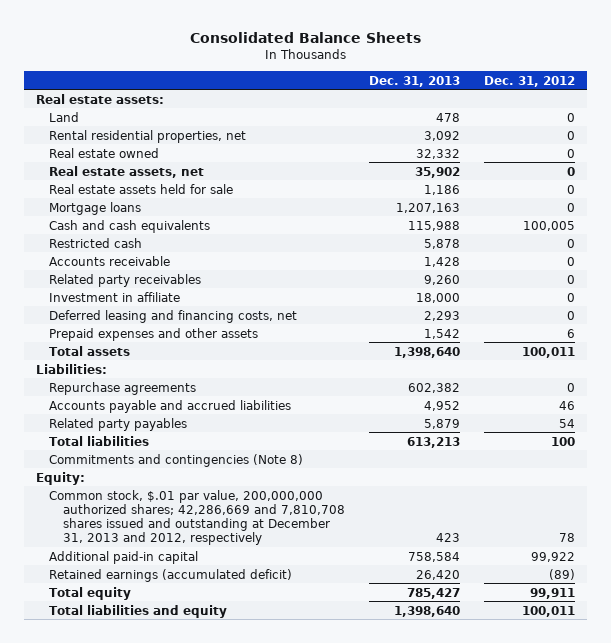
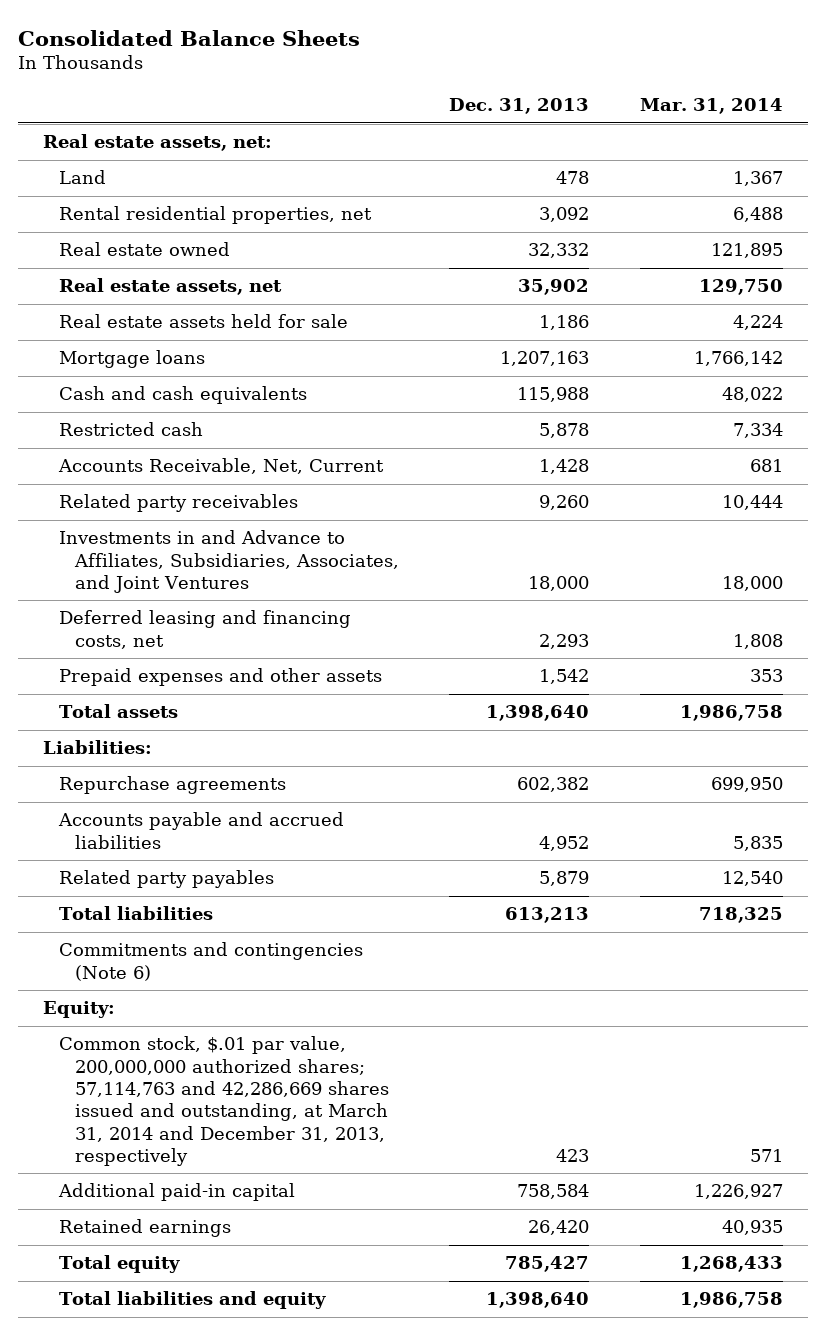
[484,75,576,87] Dec. 31, 2012 -> none
none -> [639,98,783,115] Mar. 31, 2014
[36,93,165,104] Real estate assets: -> [43,134,273,152] Real estate assets, net:
[49,255,171,266] Accounts receivable -> [58,458,385,475] Accounts Receivable, Net, Current
[49,291,181,302] Investment in affiliate -> [59,530,400,593] Investments in and Advance to Affiliates, Subsidiaries, Associates, and Joint Ventures
[49,453,304,467] Commitments and contingencies (Note 8) -> [59,942,364,981] Commitments and contingencies (Note 6)
[49,489,345,546] Common stock, $.01 par value, 200,000,000 authorized shares; 42,286,669 and 7,810,708 shares issued and outstanding at December 31, 2013 and 2012, respectively -> [59,1036,390,1166] Common stock, $.01 par value, 200,000,000 authorized shares; 57,114,763 and 42,286,669 shares issued and outstanding, at March 31, 2014 and December 31, 2013, respectively
[49,568,293,582] Retained earnings (accumulated deficit) -> [59,1219,232,1238] Retained earnings

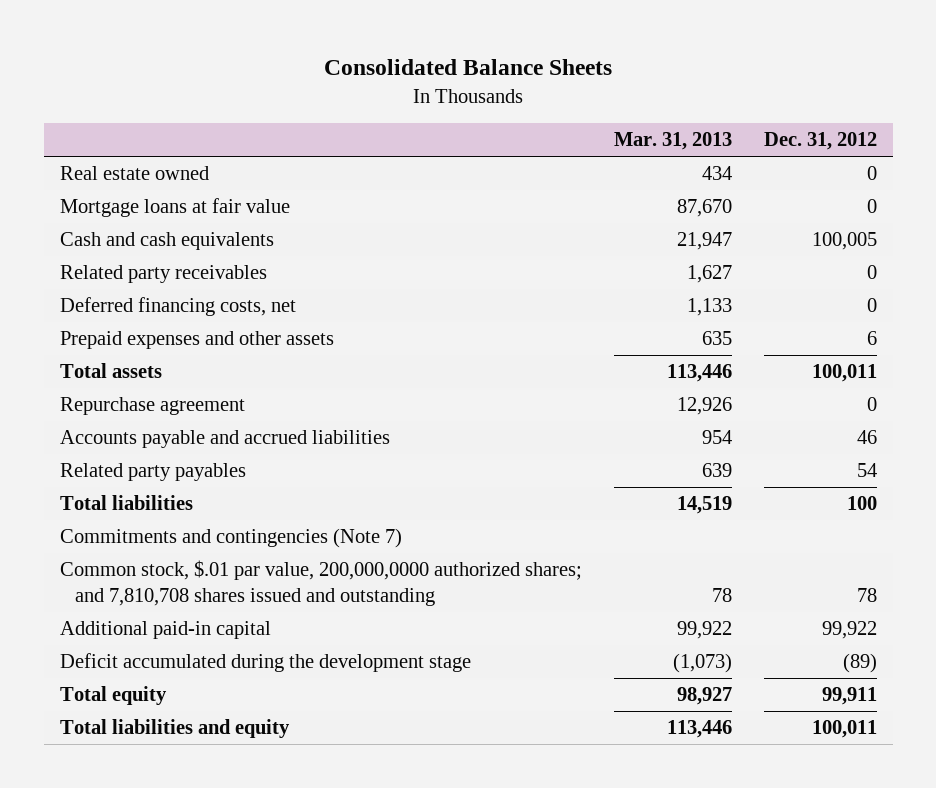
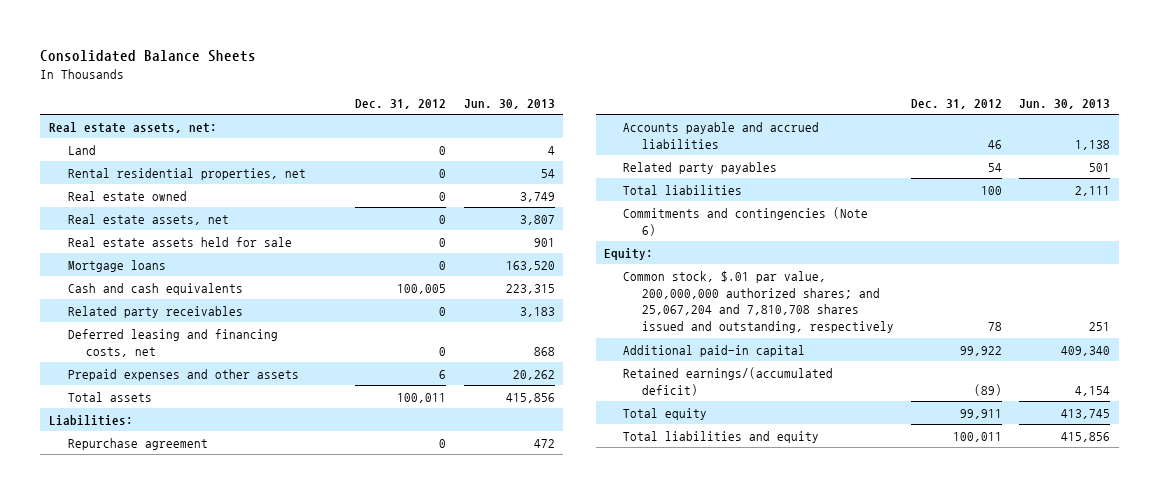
[613,132,732,151] Mar. 31, 2013 -> none
none -> [463,98,555,109] Jun. 30, 2013
none -> [48,121,217,133] Real estate assets, net:
none -> [67,144,96,155] Land
none -> [67,167,306,180] Rental residential properties, net
none -> [67,213,229,225] Real estate assets, net
none -> [67,236,292,247] Real estate assets held for sale
[59,198,290,218] Mortgage loans at fair value -> [67,259,166,272] Mortgage loans
[59,297,296,317] Deferred financing costs, net -> [67,328,278,357] Deferred leasing and financing costs, net
none -> [48,414,133,426] Liabilities:
[59,528,402,549] Commitments and contingencies (Note 7) -> [622,206,868,236] Commitments and contingencies (Note 6)
none -> [604,247,654,260] Equity:
[59,560,582,606] Common stock, $.01 par value, 200,000,0000 authorized shares; and 7,810,708 shares issued and outstanding -> [622,270,894,333] Common stock, $.01 par value, 200,000,000 authorized shares; and 25,067,204 and 7,810,708 shares issued and outstanding, respectively
[59,653,471,673] Deficit accumulated during the development stage -> [622,366,833,396] Retained earnings/(accumulated deficit)

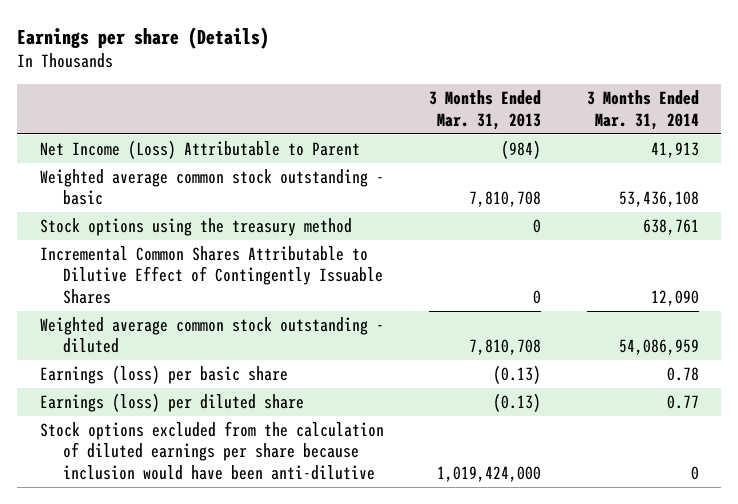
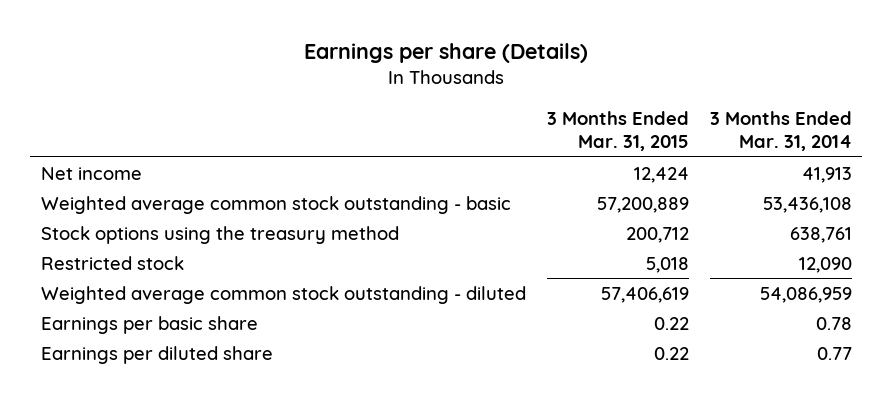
[429,90,542,130] 3 Months Ended Mar. 31, 2013 -> none
none -> [546,110,689,152] 3 Months Ended Mar. 31, 2015
[39,140,360,160] Net Income (Loss) Attributable to Parent -> [40,166,142,180] Net income
[39,246,384,304] Incremental Common Shares Attributable to Dilutive Effect of Contingently Issuable Shares -> [40,255,184,270] Restricted stock
[39,421,384,480] Stock options excluded from the calculation of diluted earnings per share because inclusion would have been anti-dilutive -> none
[39,365,288,385] Earnings (loss) per basic share -> [40,315,258,334] Earnings per basic share
[39,393,304,413] Earnings (loss) per diluted share -> [40,345,273,364] Earnings per diluted share

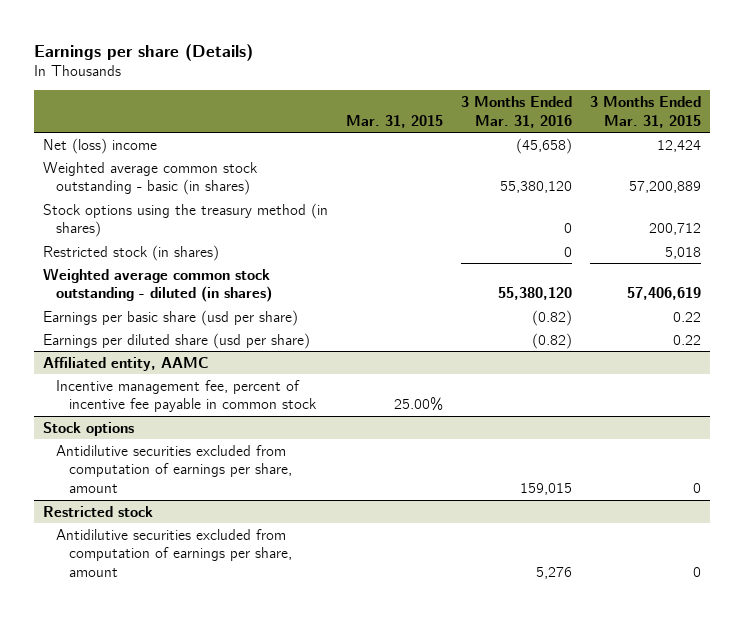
[709,110,852,152] 3 Months Ended Mar. 31, 2014 -> none
none -> [345,114,443,128] Mar. 31, 2015
none -> [460,96,572,128] 3 Months Ended Mar. 31, 2016
[40,166,142,180] Net income -> [43,137,158,154] Net (loss) income
[40,195,511,214] Weighted average common stock outstanding - basic -> [43,161,259,196] Weighted average common stock outstanding - basic (in shares)
[40,225,399,244] Stock options using the treasury method -> [43,202,329,238] Stock options using the treasury method (in shares)
[40,255,184,270] Restricted stock -> [43,244,220,261] Restricted stock (in shares)
[40,285,526,304] Weighted average common stock outstanding - diluted -> [43,267,273,303] Weighted average common stock outstanding - diluted (in shares)
[40,315,258,334] Earnings per basic share -> [43,309,299,326] Earnings per basic share (usd per share)
[40,345,273,364] Earnings per diluted share -> [43,332,311,349] Earnings per diluted share (usd per share)
none -> [43,356,210,371] Affiliated entity, AAMC
none -> [56,379,318,413] Incentive management fee, percent of incentive fee payable in common stock
none -> [43,421,135,436] Stock options
none -> [56,444,293,494] Antidilutive securities excluded from computation of earnings per share, amount
none -> [43,505,154,517] Restricted stock
none -> [56,528,293,578] Antidilutive securities excluded from computation of earnings per share, amount

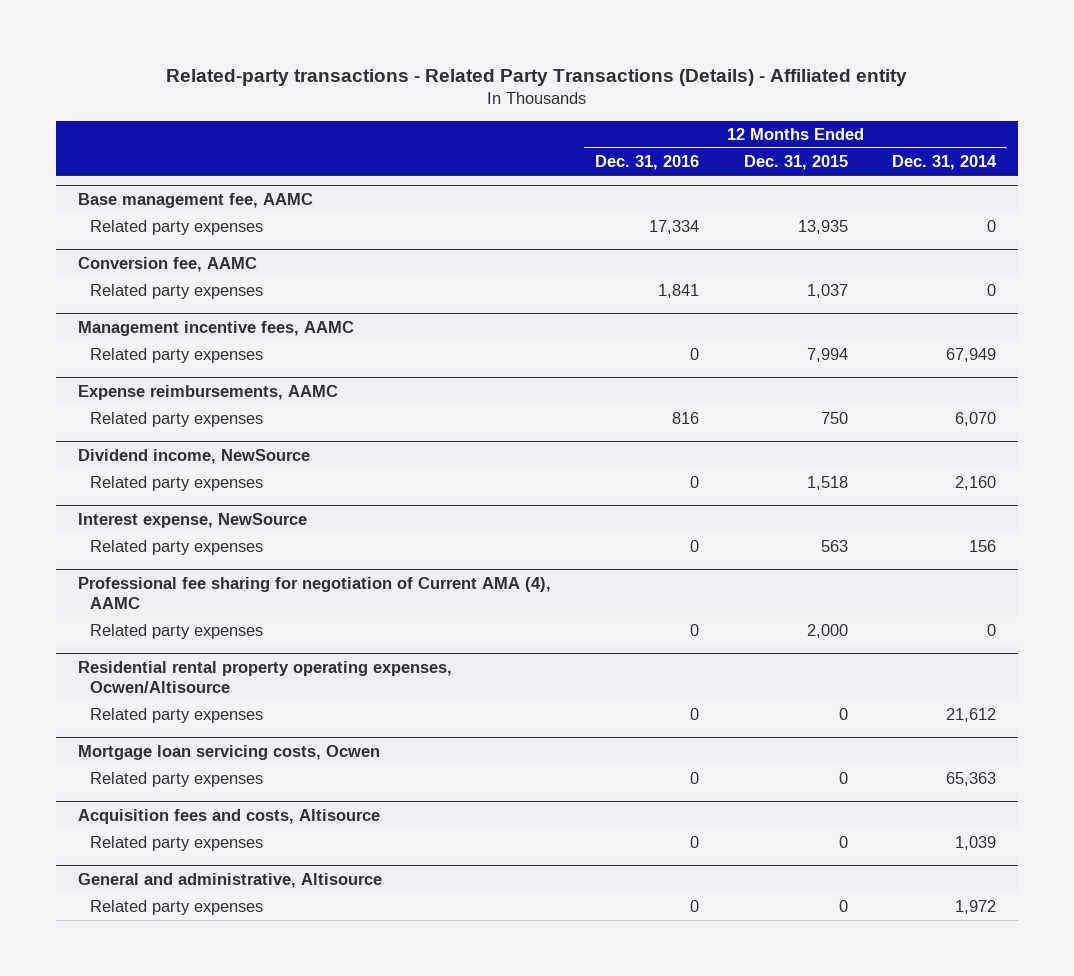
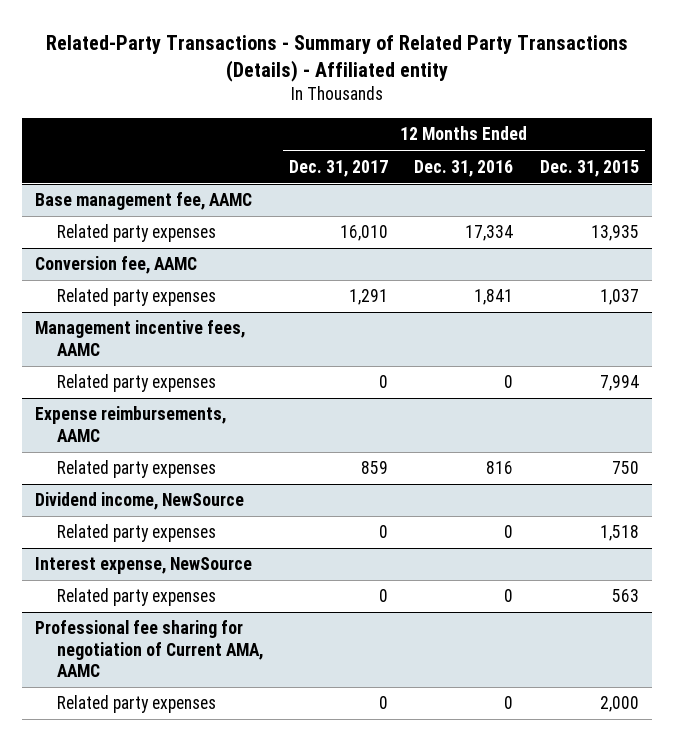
[166,68,908,86] Related-party transactions - Related Party Transactions (Details) - Affiliated entity -> [46,34,629,82] Related-Party Transactions - Summary of Related Party Transactions (Details) - Affiliated entity
[892,155,998,171] Dec. 31, 2014 -> none
none -> [289,159,389,177] Dec. 31, 2017
[78,577,552,610] Professional fee sharing for negotiation of Current AMA (4), AAMC -> [35,620,264,678] Professional fee sharing for negotiation of Current AMA, AAMC
[78,661,453,694] Residential rental property operating expenses, Ocwen/Altisource -> none
[89,708,263,724] Related party expenses -> none
[78,745,381,761] Mortgage loan servicing costs, Ocwen -> none
[89,772,263,788] Related party expenses -> none
[78,809,381,825] Acquisition fees and costs, Altisource -> none
[89,836,263,852] Related party expenses -> none
[78,873,383,889] General and administrative, Altisource -> none
[89,900,263,916] Related party expenses -> none

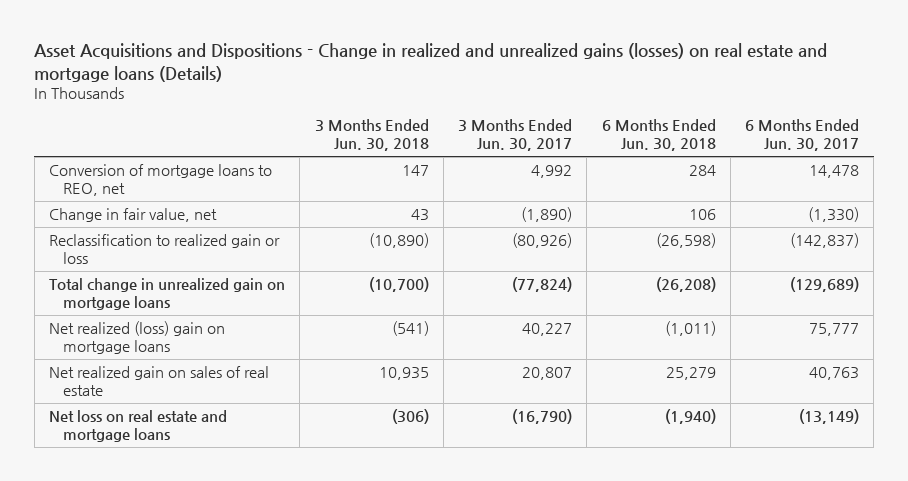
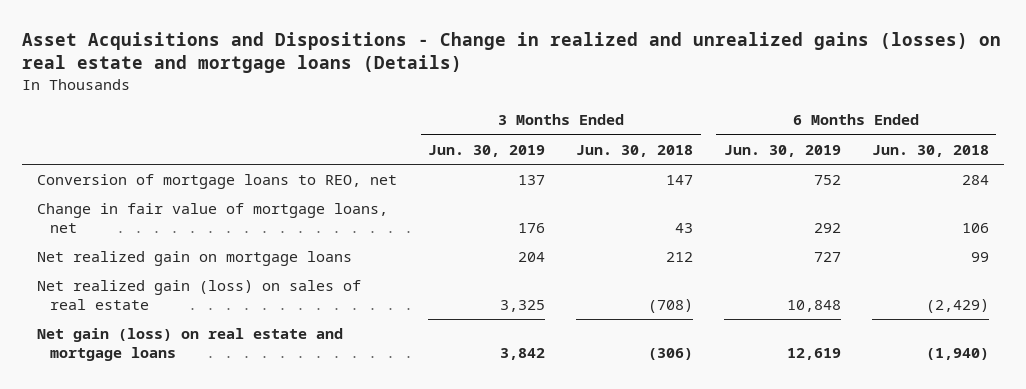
[458,119,573,151] 3 Months Ended Jun. 30, 2017 -> none
[745,119,860,151] 6 Months Ended Jun. 30, 2017 -> none
none -> [428,144,546,157] Jun. 30, 2019
none -> [723,144,841,157] Jun. 30, 2019
[48,234,280,264] Reclassification to realized gain or loss -> none
[48,278,285,310] Total change in unrealized gain on mortgage loans -> none
[48,208,217,223] Change in fair value, net -> [37,203,389,233] Change in fair value of mortgage loans, net
[48,321,225,354] Net realized (loss) gain on mortgage loans -> [37,251,353,267] Net realized gain on mortgage loans
[391,321,429,337] (541) -> [666,252,694,263] 212
[664,321,716,337] (1,011) -> [970,252,989,263] 99
[48,366,269,396] Net realized gain on sales of real estate -> [37,280,362,310] Net realized gain (loss) on sales of real estate
[378,367,429,381] 10,935 -> [648,298,694,313] (708)
[665,367,716,381] 25,279 -> [925,298,989,313] (2,429)
[48,410,227,442] Net loss on real estate and mortgage loans -> [37,328,344,361] Net gain (loss) on real estate and mortgage loans

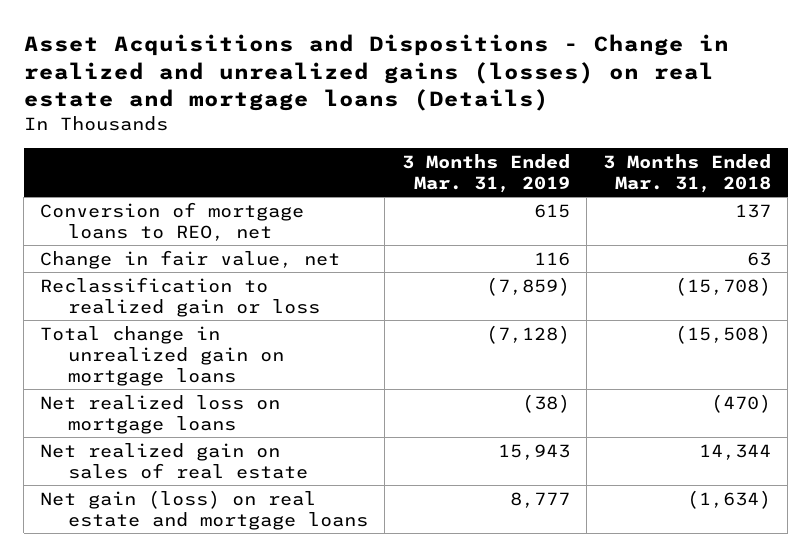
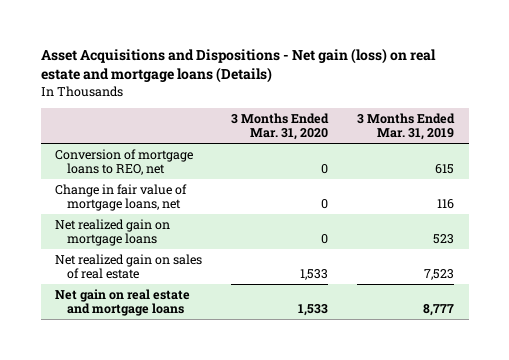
[23,34,729,112] Asset Acquisitions and Dispositions - Change in realized and unrealized gains (losses) on real estate and mortgage loans (Details) -> [40,47,436,84] Asset Acquisitions and Dispositions - Net gain (loss) on real estate and mortgage loans (Details)
[603,153,772,193] 3 Months Ended Mar. 31, 2018 -> none
none -> [231,112,330,141] 3 Months Ended Mar. 31, 2020
[40,276,321,317] Reclassification to realized gain or loss -> none
[40,325,285,387] Total change in unrealized gain on mortgage loans -> none
[40,249,341,269] Change in fair value, net -> [55,183,188,212] Change in fair value of mortgage loans, net
[40,394,281,434] Net realized loss on mortgage loans -> [55,218,171,247] Net realized gain on mortgage loans
[521,393,570,413] (38) -> [433,234,455,245] 523
[497,443,570,460] 15,943 -> [424,269,455,281] 7,523
[40,489,369,530] Net gain (loss) on real estate and mortgage loans -> [55,288,191,317] Net gain on real estate and mortgage loans

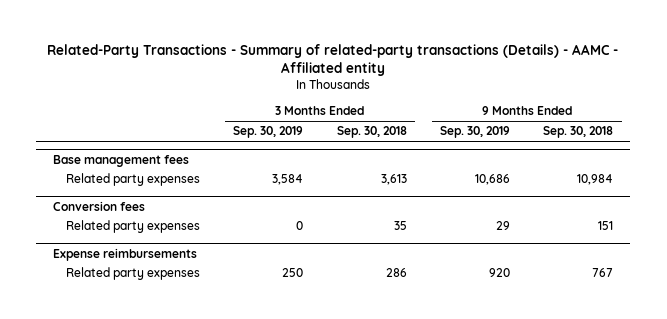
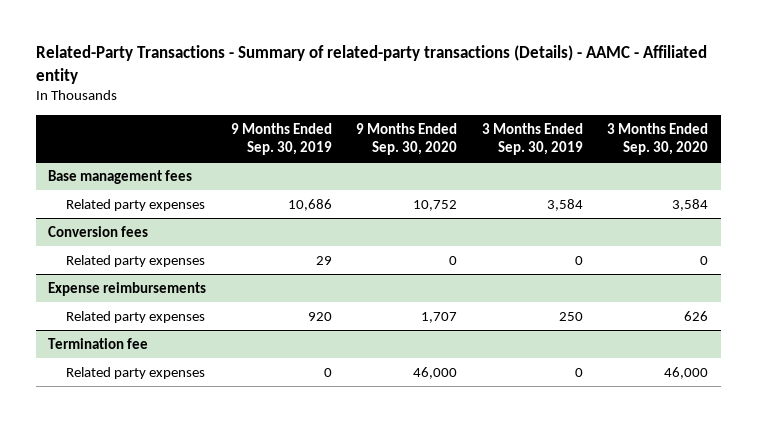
[336,126,407,139] Sep. 30, 2018 -> none
[543,126,614,139] Sep. 30, 2018 -> none
none -> [356,122,458,155] 9 Months Ended Sep. 30, 2020
none -> [607,122,709,155] 3 Months Ended Sep. 30, 2020
none -> [48,337,149,349] Termination fee
none -> [65,366,205,379] Related party expenses

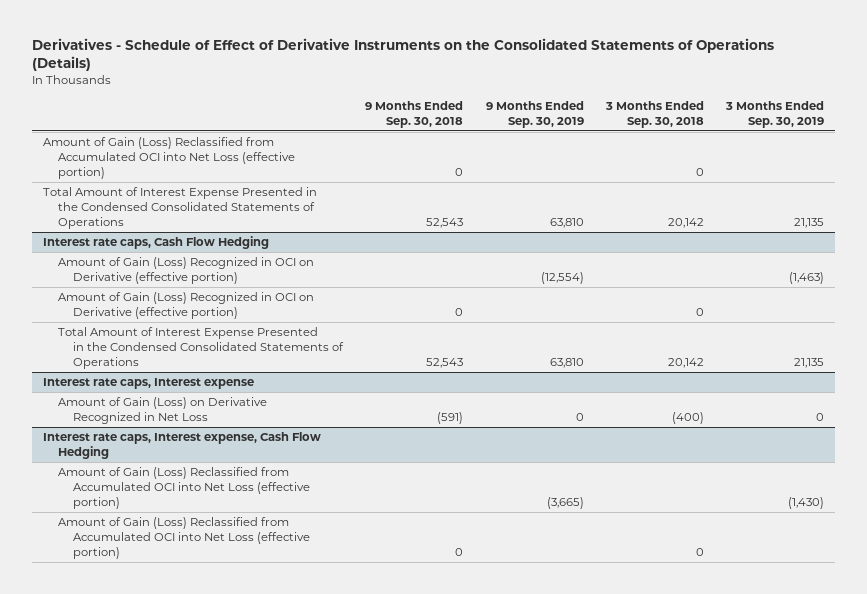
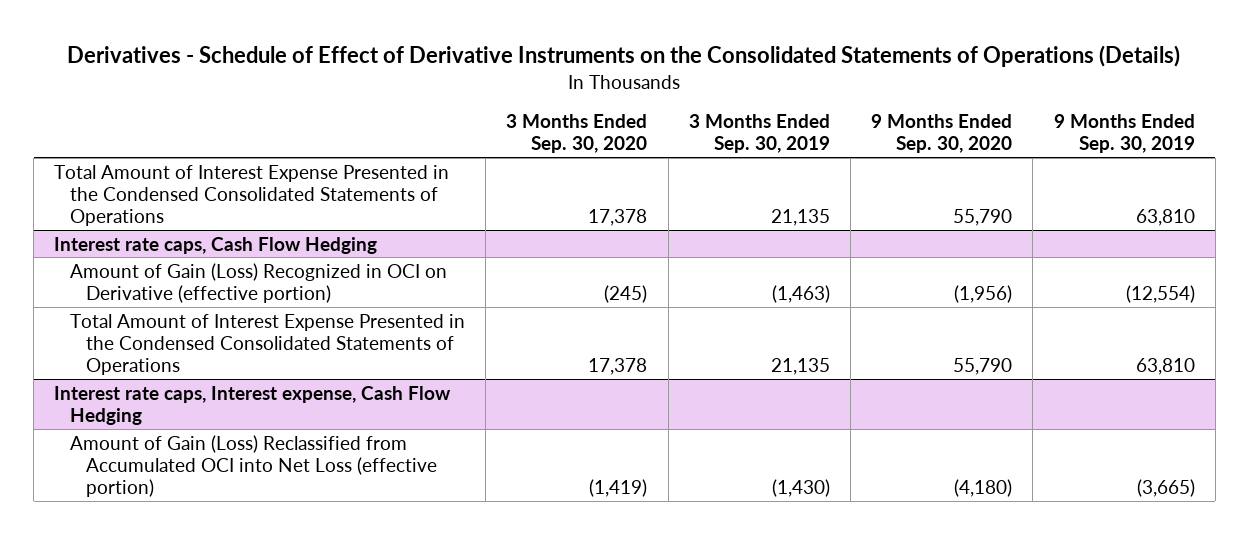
[365,100,464,128] 9 Months Ended Sep. 30, 2018 -> none
[604,100,704,128] 3 Months Ended Sep. 30, 2018 -> none
none -> [506,114,648,154] 3 Months Ended Sep. 30, 2020
none -> [871,114,1013,154] 9 Months Ended Sep. 30, 2020
[42,137,295,180] Amount of Gain (Loss) Reclassified from Accumulated OCI into Net Loss (effective portion) -> none
[57,292,314,320] Amount of Gain (Loss) Recognized in OCI on Derivative (effective portion) -> none
[42,378,254,390] Interest rate caps, Interest expense -> none
[57,397,267,425] Amount of Gain (Loss) on Derivative Recognized in Net Loss -> none
[57,517,310,560] Amount of Gain (Loss) Reclassified from Accumulated OCI into Net Loss (effective portion) -> none

